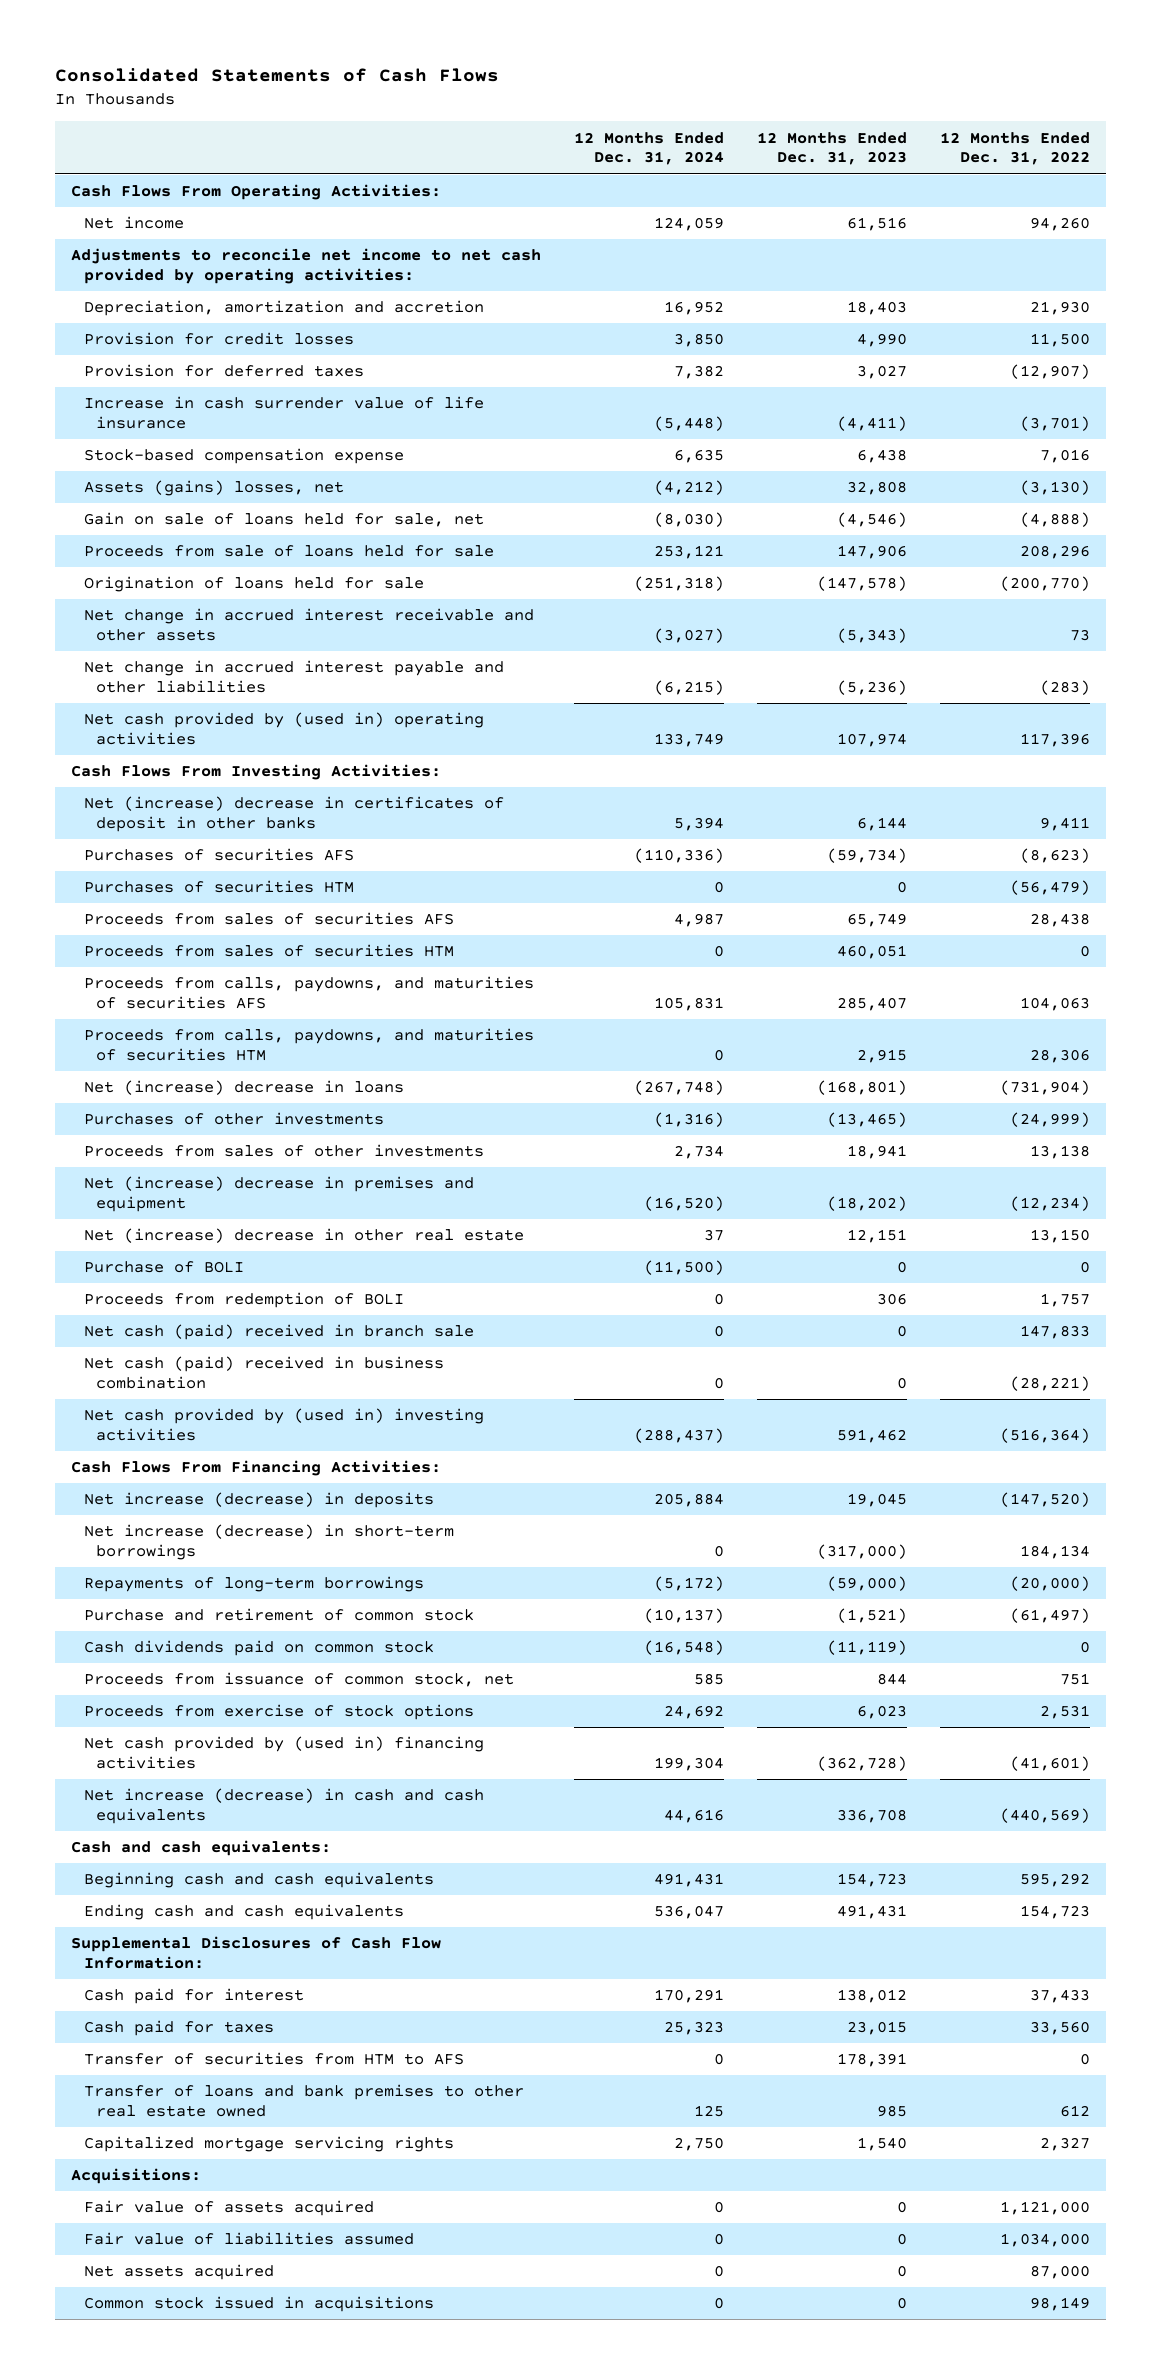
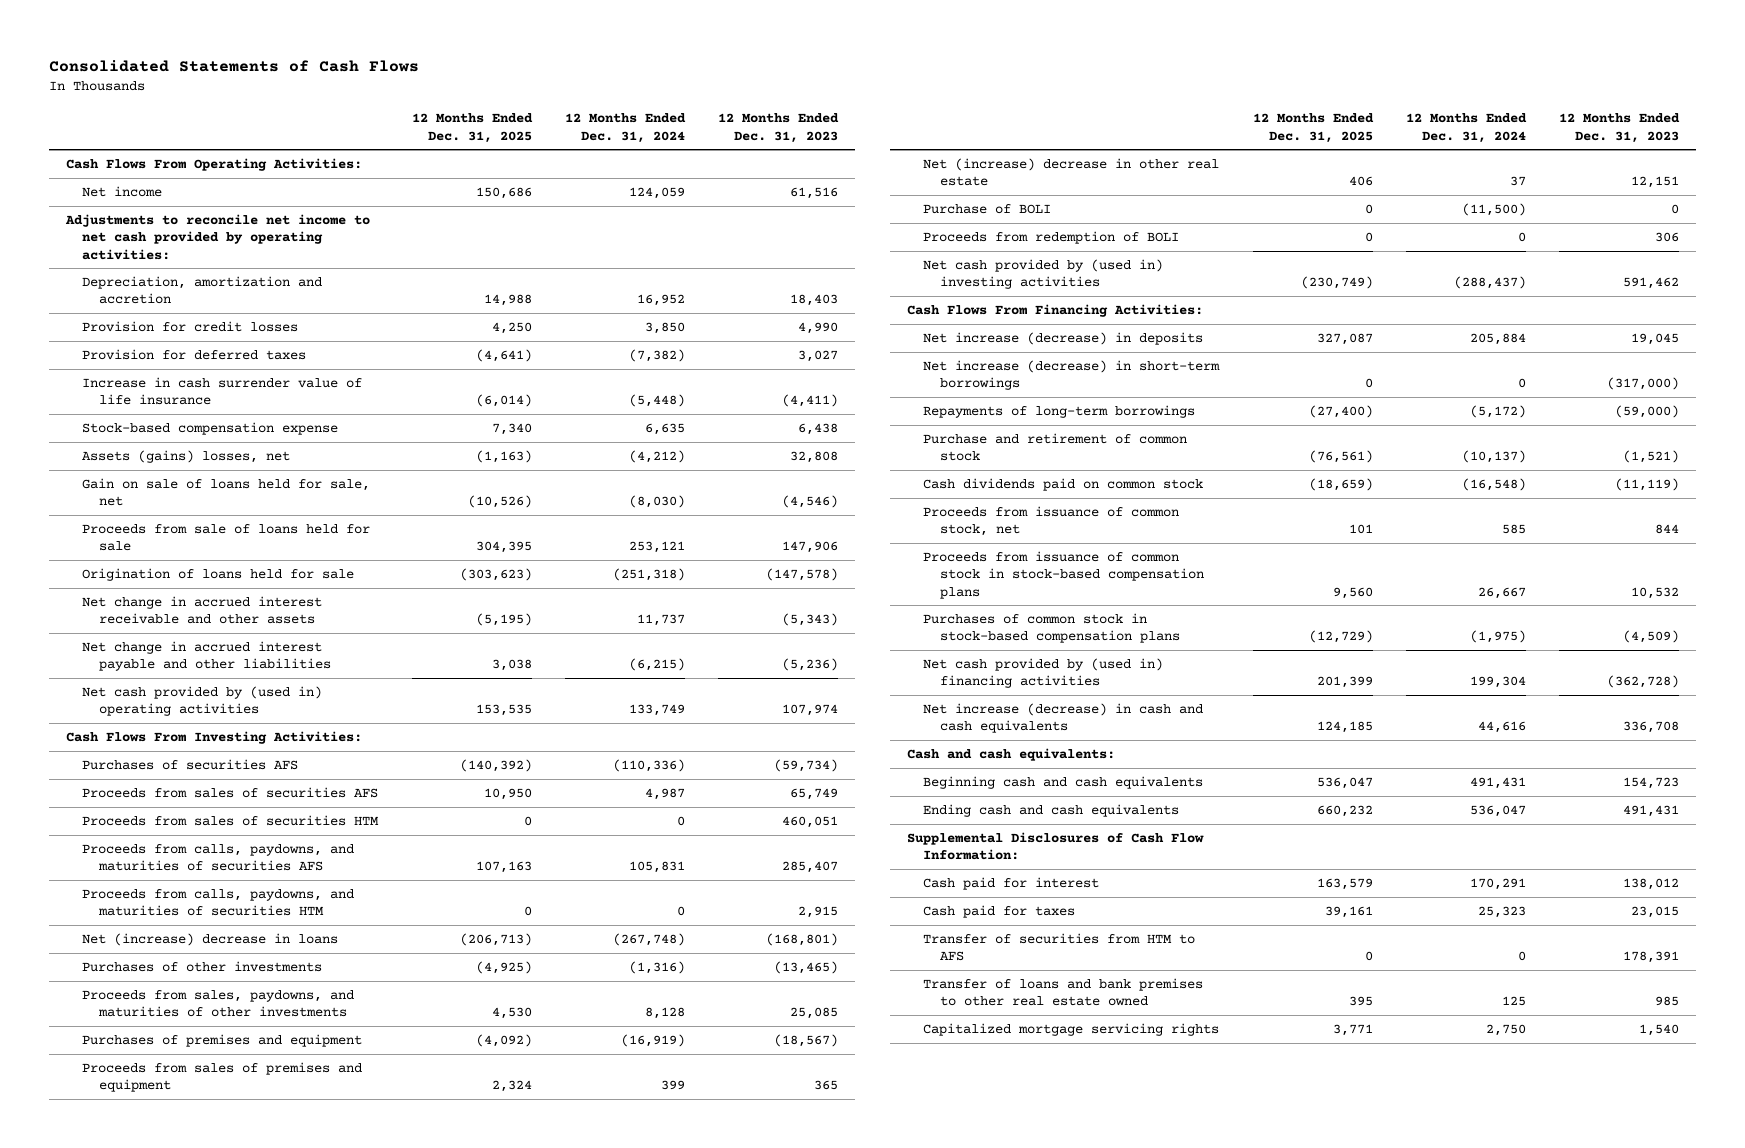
[939,131,1090,166] 12 Months Ended Dec. 31, 2022 -> none
none -> [411,113,533,143] 12 Months Ended Dec. 31, 2025
[673,365,724,380] 7,382 -> [628,349,685,363] (7,382)
[653,627,724,643] (3,027) -> [636,614,685,627] 11,737
[83,796,504,832] Net (increase) decrease in certificates of deposit in other banks -> none
[83,880,354,894] Purchases of securities HTM -> none
[83,1176,474,1212] Net (increase) decrease in premises and equipment -> none
[83,1144,484,1158] Proceeds from sales of other investments -> [82,990,355,1018] Proceeds from sales, paydowns, and maturities of other investments
[673,1145,724,1160] 2,734 -> [644,1007,685,1020] 8,128
[846,1145,907,1160] 18,941 -> [790,1007,839,1020] 25,085
none -> [82,1034,363,1048] Purchases of premises and equipment
none -> [82,1062,363,1093] Proceeds from sales of premises and equipment
[83,1324,474,1341] Net cash (paid) received in branch sale -> none
[83,1356,444,1389] Net cash (paid) received in business combination -> none
[83,1704,474,1721] Proceeds from exercise of stock options -> [923,551,1204,599] Proceeds from issuance of common stock in stock-based compensation plans
[663,1705,724,1720] 24,692 -> [1477,586,1526,599] 26,667
[856,1705,907,1720] 6,023 -> [1630,586,1679,599] 10,532
none -> [923,613,1180,644] Purchases of common stock in stock-based compensation plans
[71,2168,202,2185] Acquisitions: -> none
[83,2200,374,2217] Fair value of assets acquired -> none
[83,2232,414,2246] Fair value of liabilities assumed -> none
[83,2264,274,2281] Net assets acquired -> none
[83,2296,434,2313] Common stock issued in acquisitions -> none

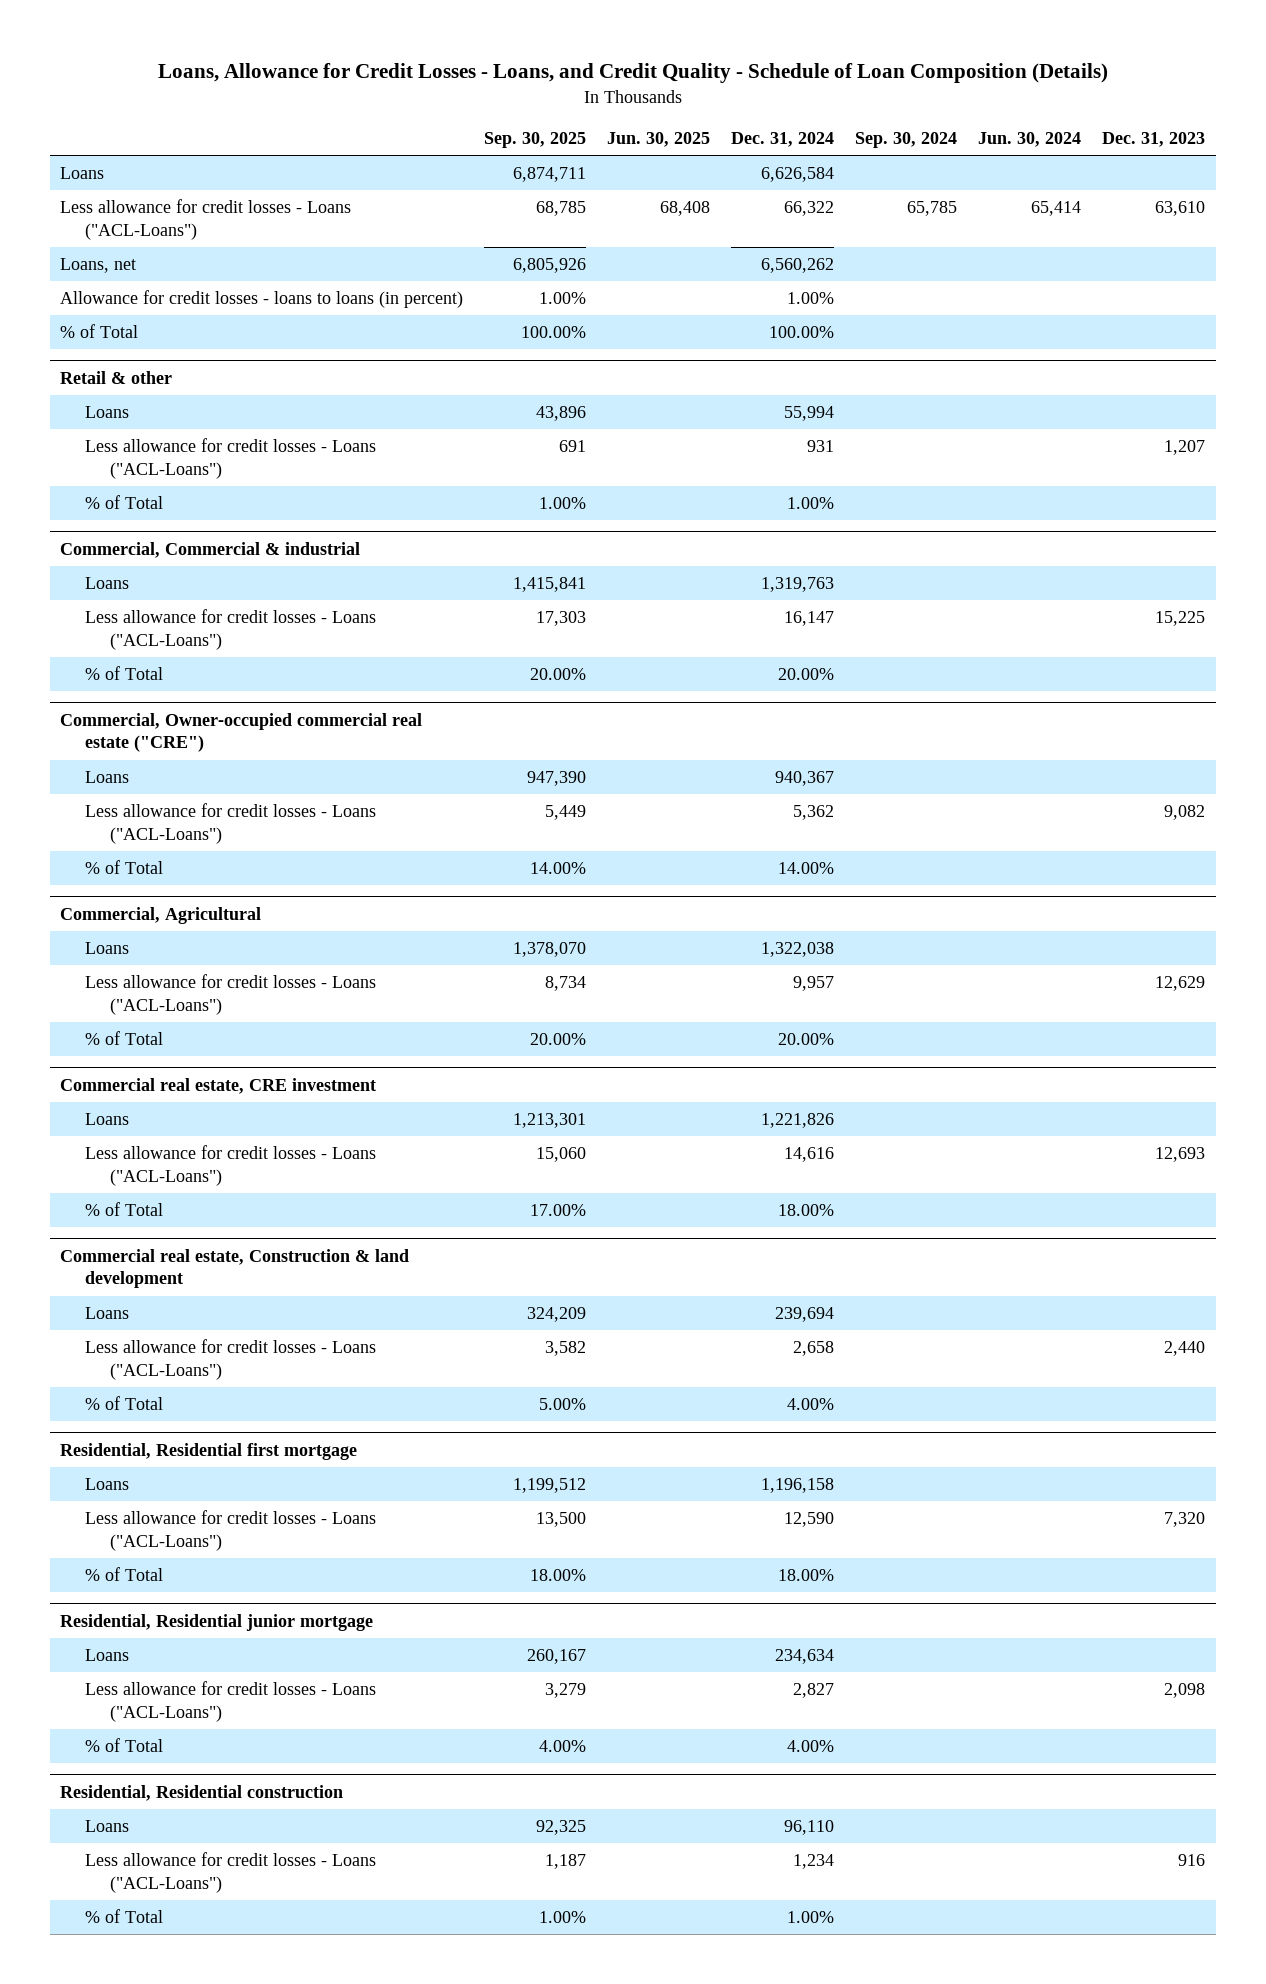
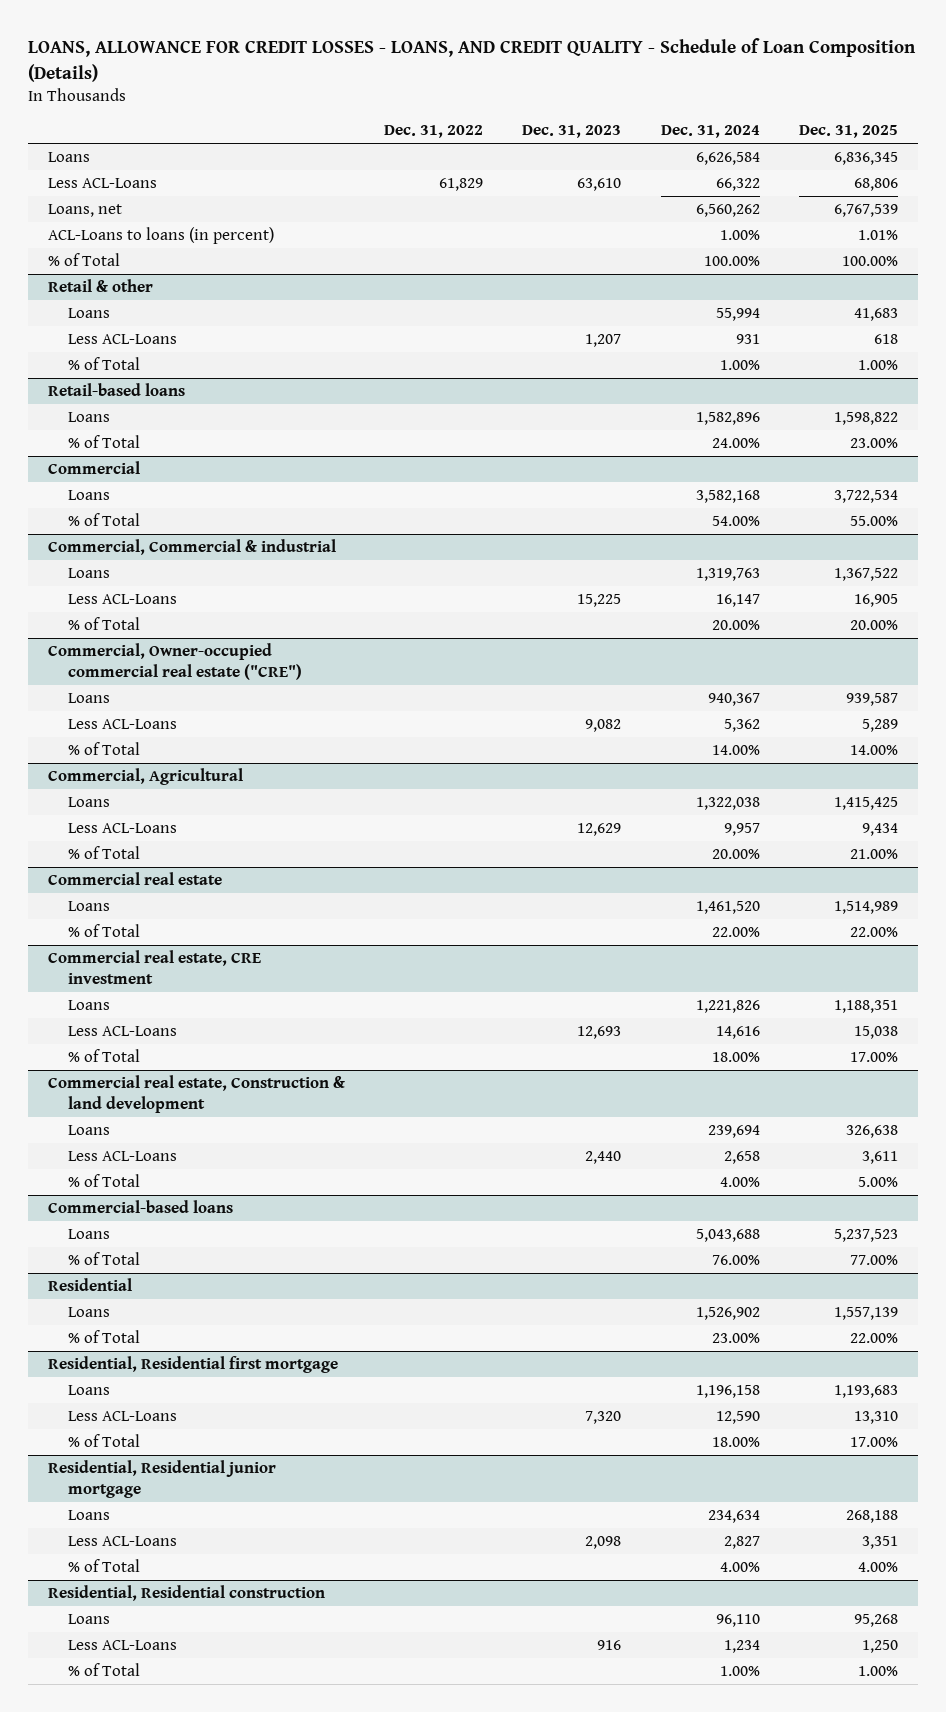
[157,63,1108,84] Loans, Allowance for Credit Losses - Loans, and Credit Quality - Schedule of Loan Composition (Details) -> [27,38,916,82] LOANS, ALLOWANCE FOR CREDIT LOSSES - LOANS, AND CREDIT QUALITY - Schedule of Loan Composition (Details)
[484,131,587,148] Sep. 30, 2025 -> none
[607,131,711,147] Jun. 30, 2025 -> none
[855,131,958,148] Sep. 30, 2024 -> none
[978,131,1082,147] Jun. 30, 2024 -> none
none -> [383,124,483,138] Dec. 31, 2022
none -> [798,124,898,138] Dec. 31, 2025
[60,199,352,240] Less allowance for credit losses - Loans ("ACL-Loans") -> [47,178,157,189] Less ACL-Loans
[60,290,464,309] Allowance for credit losses - loans to loans (in percent) -> [47,227,274,245] ACL-Loans to loans (in percent)
[85,438,377,479] Less allowance for credit losses - Loans ("ACL-Loans") -> [67,334,177,345] Less ACL-Loans
none -> [47,383,185,397] Retail-based loans
none -> [67,412,110,423] Loans
none -> [67,435,140,449] % of Total
none -> [47,461,140,475] Commercial
none -> [67,490,110,501] Loans
none -> [67,513,140,527] % of Total
[85,609,377,650] Less allowance for credit losses - Loans ("ACL-Loans") -> [67,594,177,605] Less ACL-Loans
[85,803,377,844] Less allowance for credit losses - Loans ("ACL-Loans") -> [67,719,177,730] Less ACL-Loans
[85,974,377,1015] Less allowance for credit losses - Loans ("ACL-Loans") -> [67,823,177,834] Less ACL-Loans
none -> [47,872,222,886] Commercial real estate
none -> [67,901,110,912] Loans
none -> [67,924,140,938] % of Total
[85,1145,377,1186] Less allowance for credit losses - Loans ("ACL-Loans") -> [67,1026,177,1037] Less ACL-Loans
[85,1339,377,1380] Less allowance for credit losses - Loans ("ACL-Loans") -> [67,1151,177,1162] Less ACL-Loans
none -> [47,1200,233,1214] Commercial-based loans
none -> [67,1229,110,1240] Loans
none -> [67,1252,140,1266] % of Total
none -> [47,1278,132,1292] Residential
none -> [67,1307,110,1318] Loans
none -> [67,1330,140,1344] % of Total
[85,1510,377,1551] Less allowance for credit losses - Loans ("ACL-Loans") -> [67,1411,177,1422] Less ACL-Loans
[85,1681,377,1722] Less allowance for credit losses - Loans ("ACL-Loans") -> [67,1536,177,1547] Less ACL-Loans
[85,1852,377,1893] Less allowance for credit losses - Loans ("ACL-Loans") -> [67,1640,177,1651] Less ACL-Loans

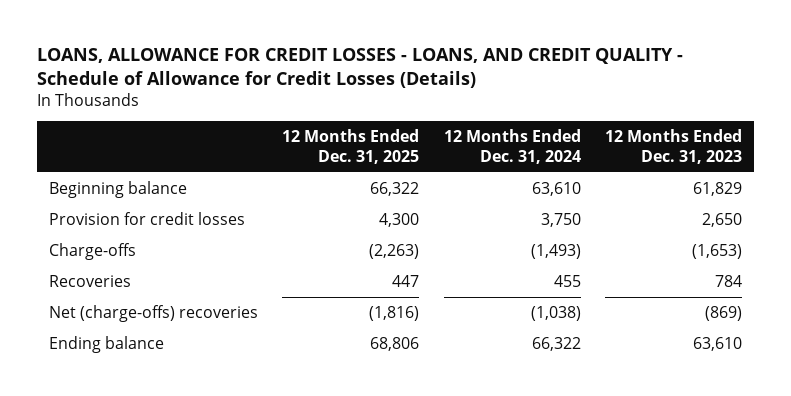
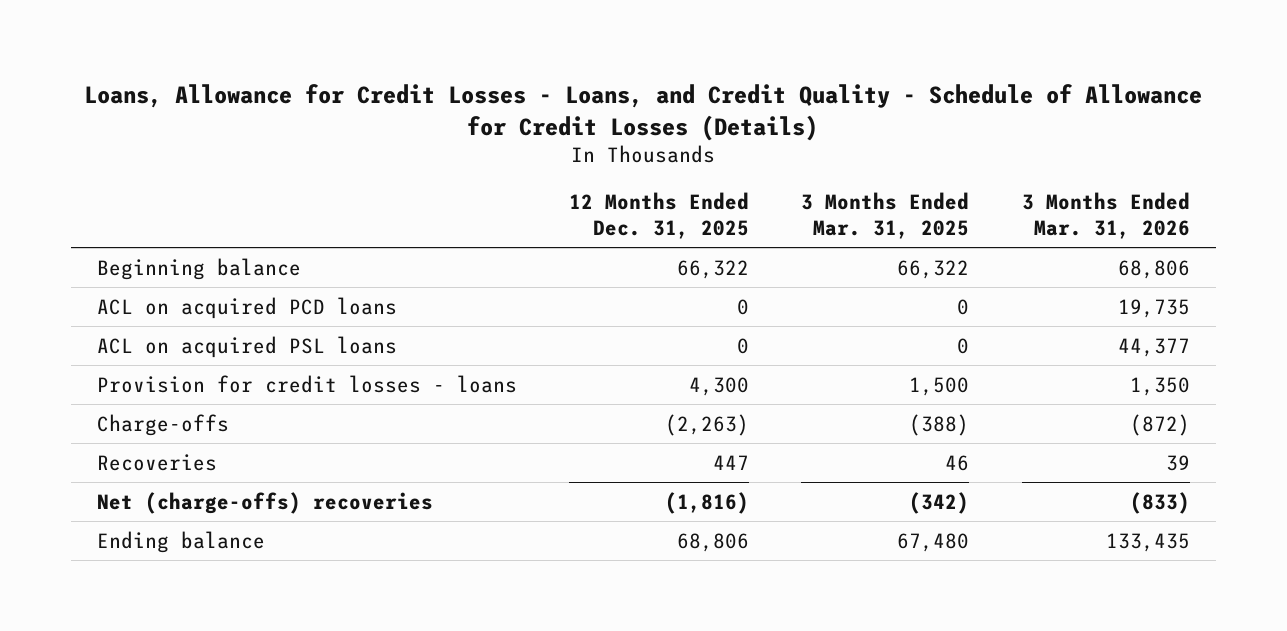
[36,47,683,88] LOANS, ALLOWANCE FOR CREDIT LOSSES - LOANS, AND CREDIT QUALITY - Schedule of Allowance for Credit Losses (Details) -> [84,83,1203,141] Loans, Allowance for Credit Losses - Loans, and Credit Quality - Schedule of Allowance for Credit Losses (Details)
[443,129,581,164] 12 Months Ended Dec. 31, 2024 -> none
[604,129,742,164] 12 Months Ended Dec. 31, 2023 -> none
none -> [801,191,970,239] 3 Months Ended Mar. 31, 2025
none -> [1021,191,1190,239] 3 Months Ended Mar. 31, 2026
none -> [97,296,398,319] ACL on acquired PCD loans
none -> [97,335,398,358] ACL on acquired PSL loans
[48,212,245,226] Provision for credit losses -> [97,374,518,393] Provision for credit losses - loans

